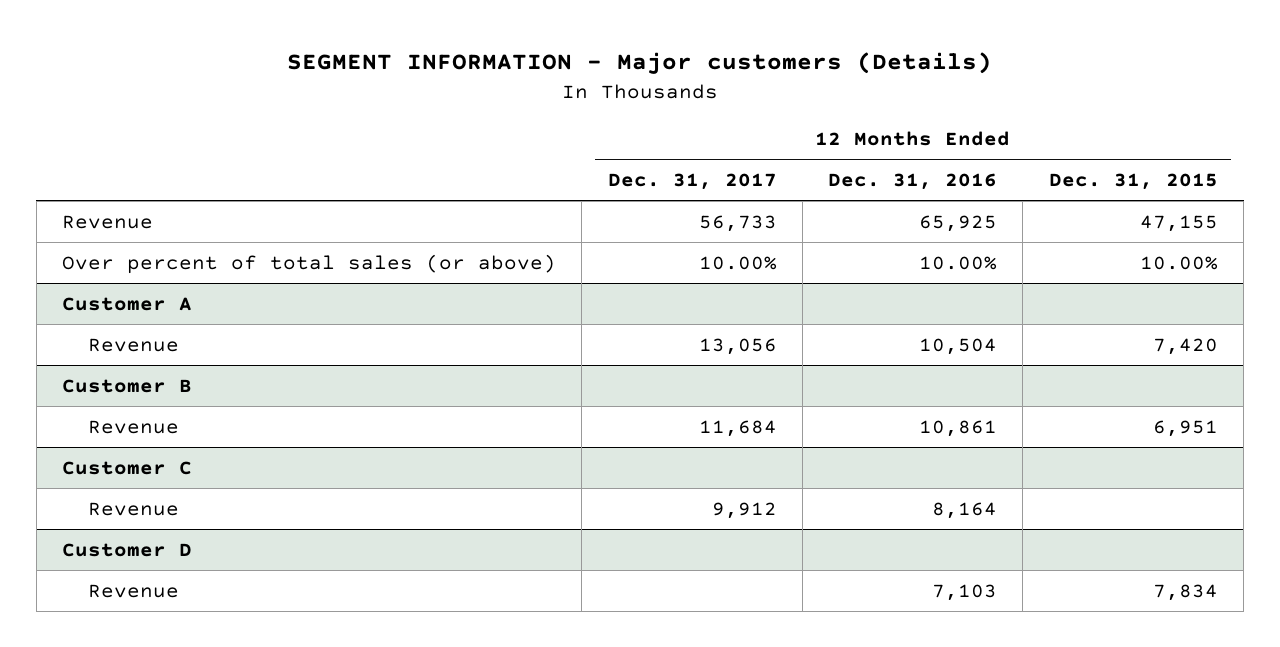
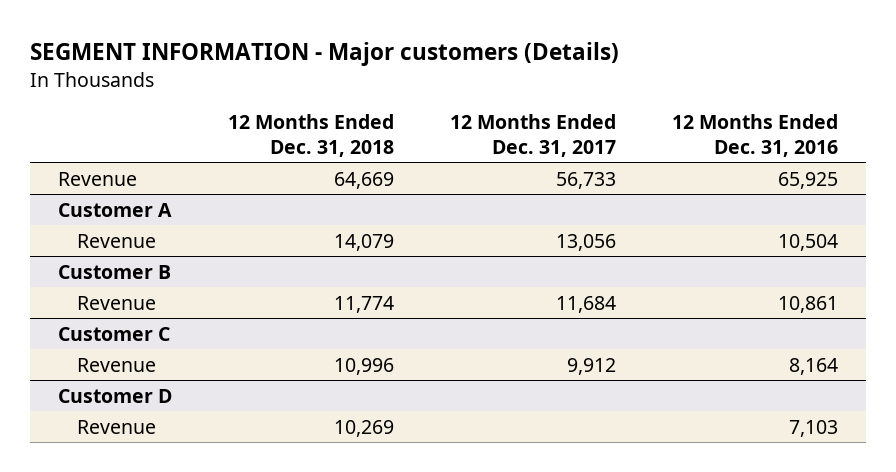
[1048,173,1218,191] Dec. 31, 2015 -> none
none -> [227,114,394,157] 12 Months Ended Dec. 31, 2018
[62,253,557,274] Over percent of total sales (or above) -> none

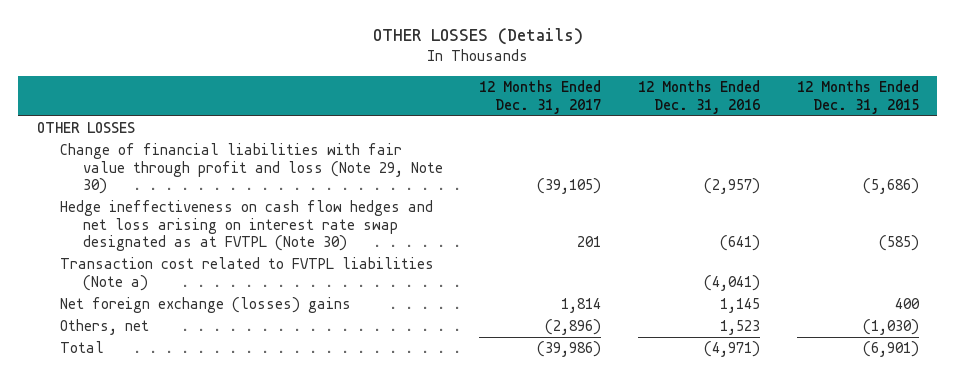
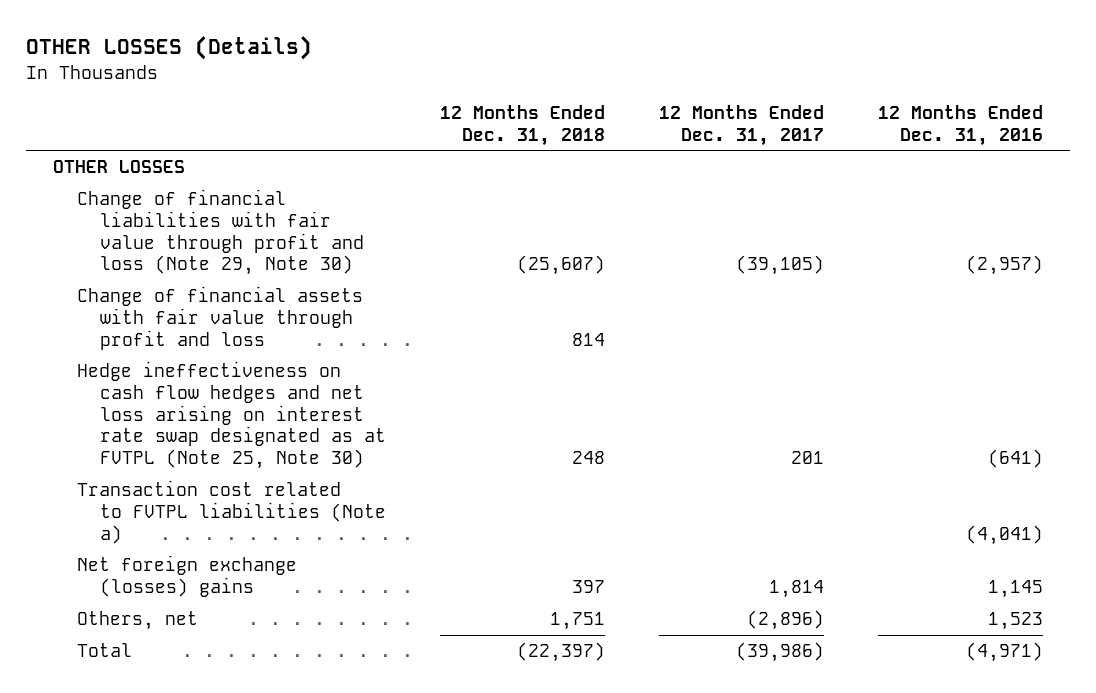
[796,80,919,114] 12 Months Ended Dec. 31, 2015 -> none
none -> [440,105,606,146] 12 Months Ended Dec. 31, 2018
none -> [76,286,363,350] Change of financial assets with fair value through profit and loss
[59,200,433,252] Hedge ineffectiveness on cash flow hedges and net loss arising on interest rate swap designated as at FVTPL (Note 30) -> [76,361,387,469] Hedge ineffectiveness on cash flow hedges and net loss arising on interest rate swap designated as at FVTPL (Note 25, Note 30)

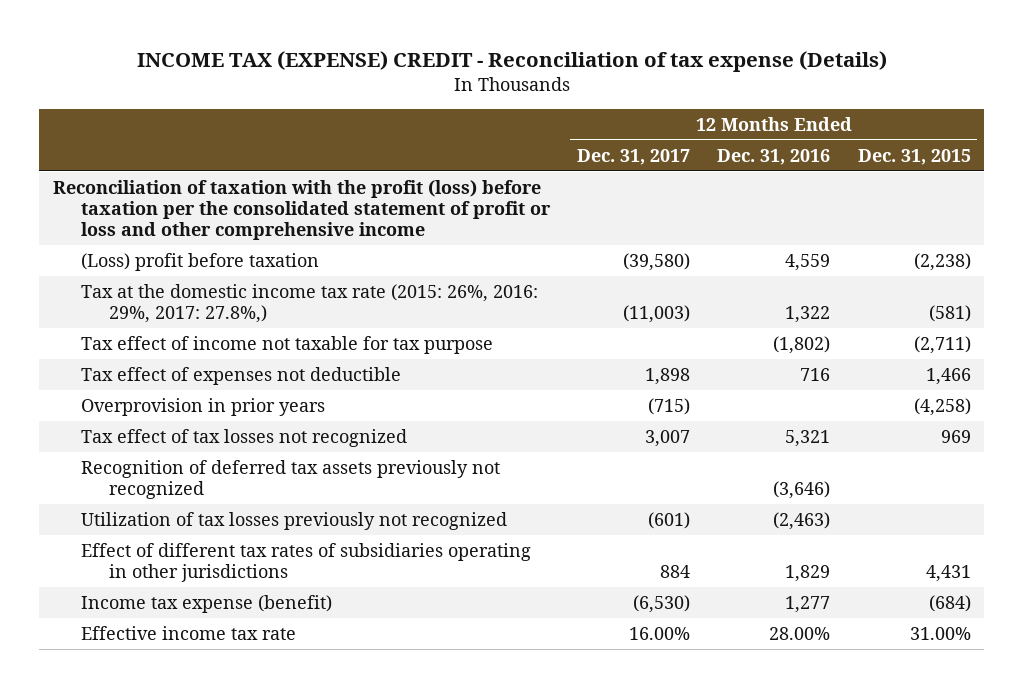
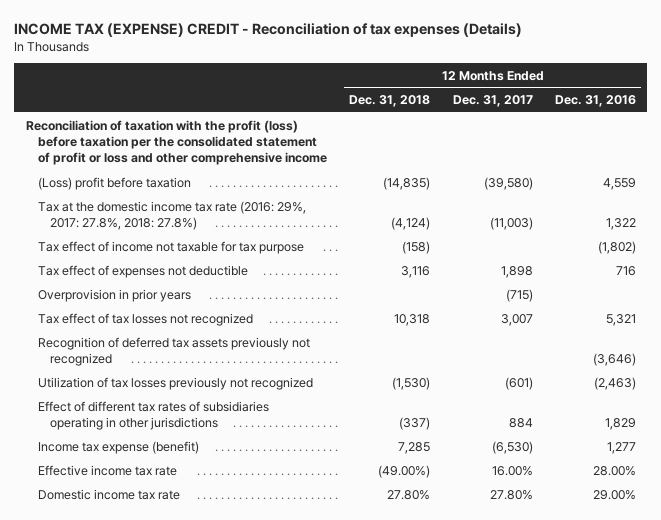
[136,51,887,73] INCOME TAX (EXPENSE) CREDIT - Reconciliation of tax expense (Details) -> [14,22,523,37] INCOME TAX (EXPENSE) CREDIT - Reconciliation of tax expenses (Details)
[857,148,971,165] Dec. 31, 2015 -> none
none -> [349,95,431,108] Dec. 31, 2018
[80,283,538,323] Tax at the domestic income tax rate (2015: 26%, 2016: 29%, 2017: 27.8%,) -> [37,200,306,230] Tax at the domestic income tax rate (2016: 29%, 2017: 27.8%, 2018: 27.8%)
none -> [37,488,180,500] Domestic income tax rate

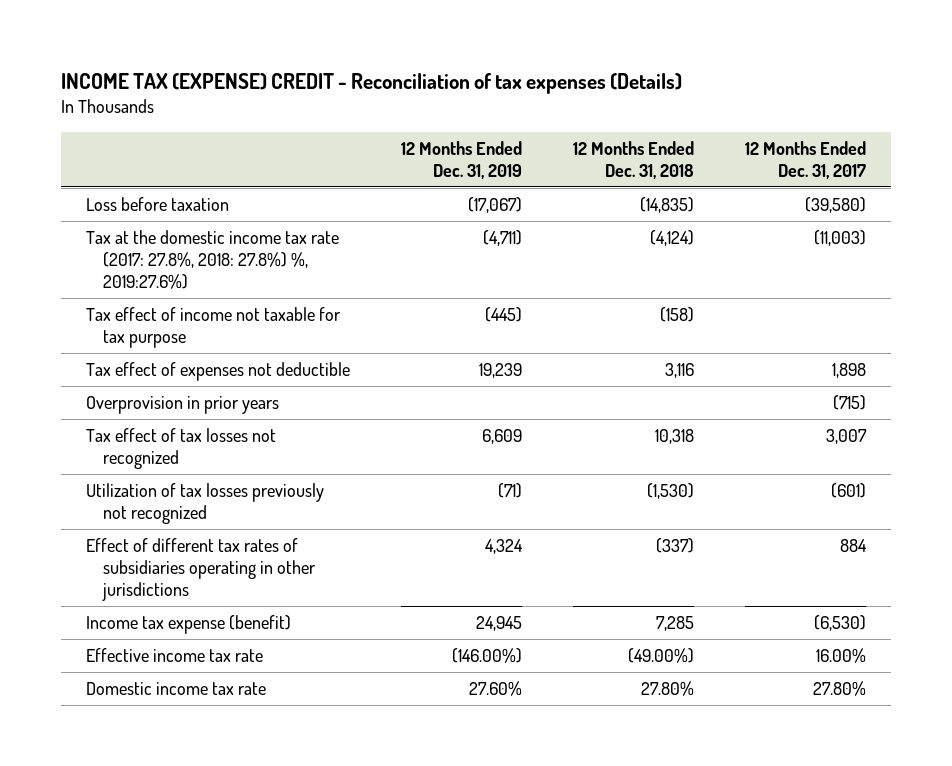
[554,95,636,108] Dec. 31, 2016 -> none
none -> [400,140,522,179] 12 Months Ended Dec. 31, 2019
[25,119,327,166] Reconciliation of taxation with the profit (loss) before taxation per the consolidated statement of profit or loss and other comprehensive income -> none
[37,176,191,190] (Loss) profit before taxation -> [85,197,229,212] Loss before taxation
[37,200,306,230] Tax at the domestic income tax rate (2016: 29%, 2017: 27.8%, 2018: 27.8%) -> [85,230,339,290] Tax at the domestic income tax rate (2017: 27.8%, 2018: 27.8%) %, 2019:27.6%)
[37,336,310,366] Recognition of deferred tax assets previously not recognized -> none

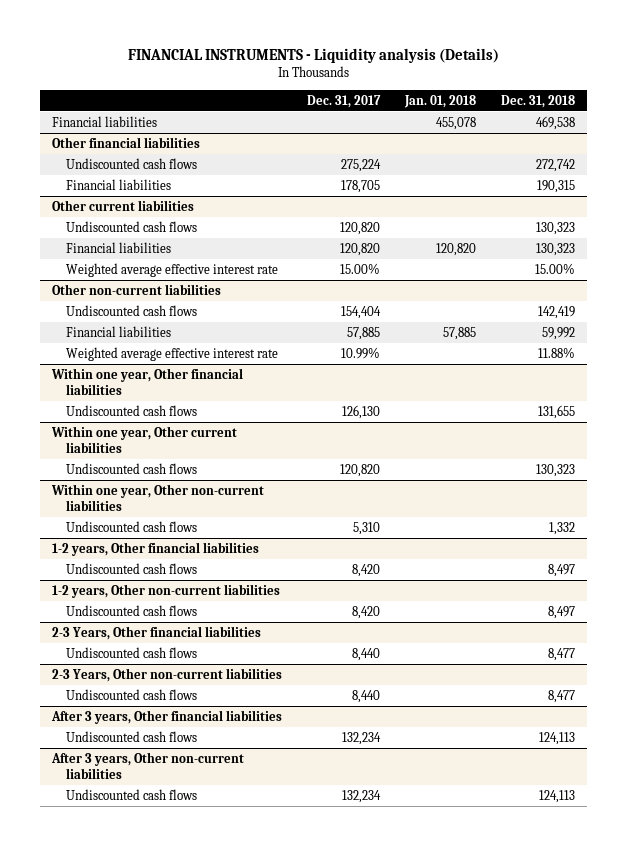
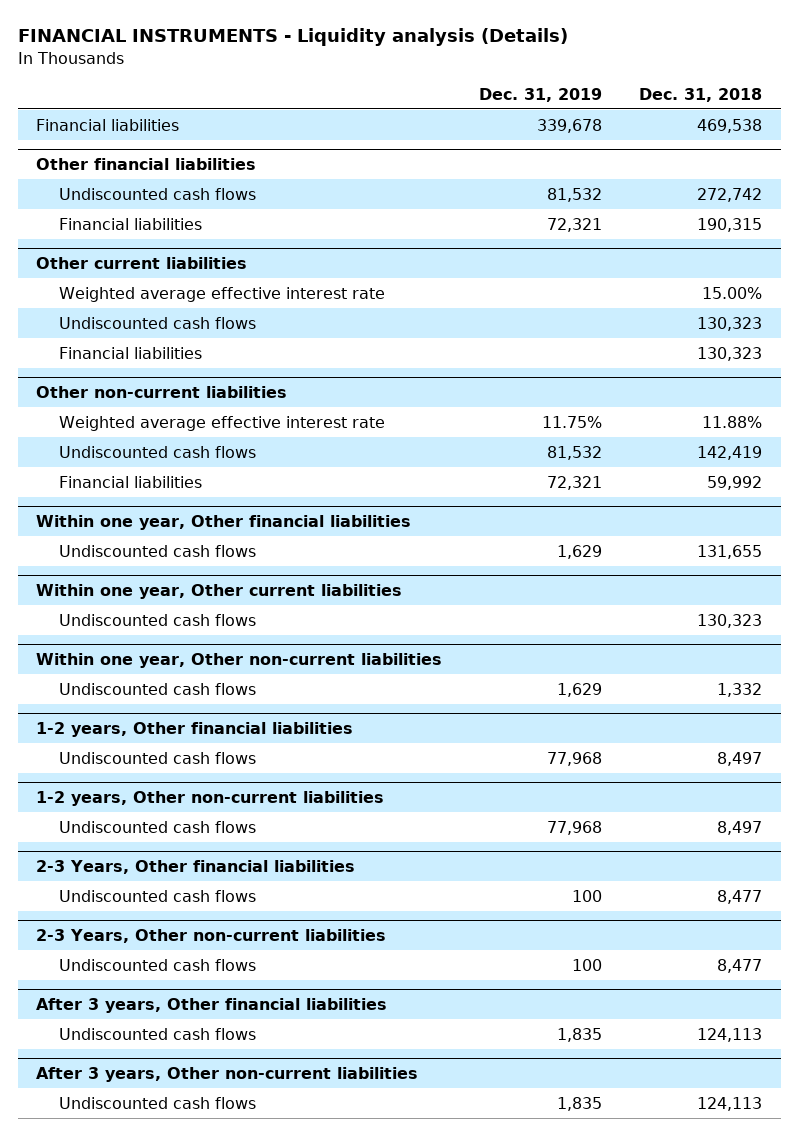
[307,94,382,108] Dec. 31, 2017 -> none
[403,94,476,108] Jan. 01, 2018 -> none
none -> [479,87,603,102] Dec. 31, 2019
[65,262,278,277] Weighted average effective interest rate -> [58,286,385,302] Weighted average effective interest rate
[65,346,278,361] Weighted average effective interest rate -> [58,415,385,431] Weighted average effective interest rate

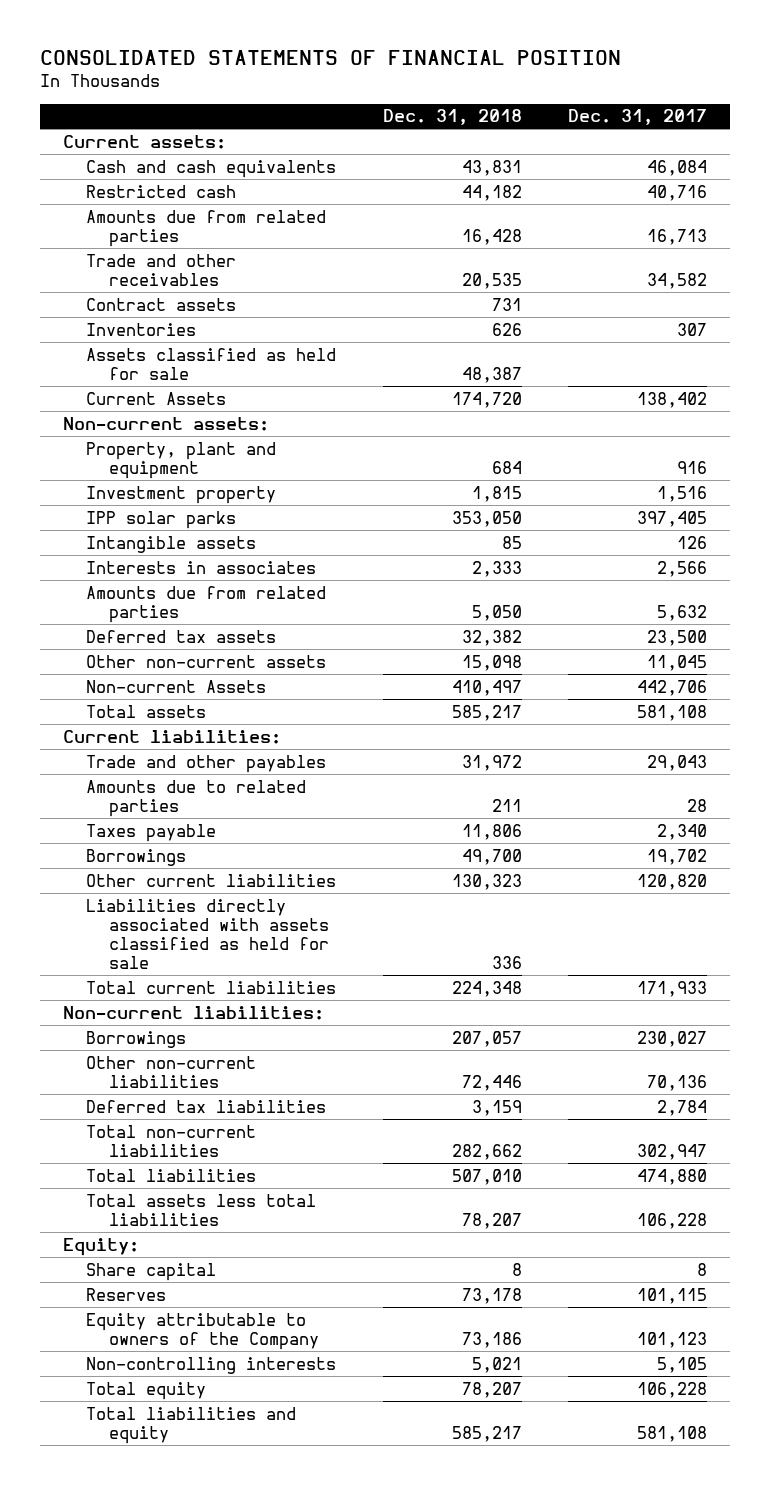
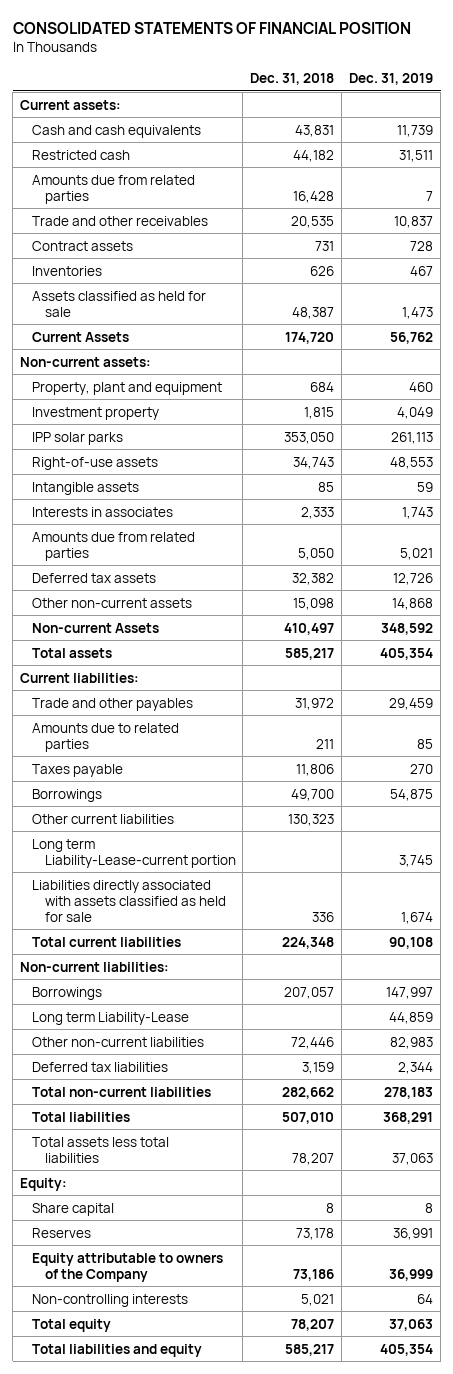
[568,109,708,126] Dec. 31, 2017 -> none
none -> [349,73,434,86] Dec. 31, 2019
none -> [32,456,159,470] Right-of-use assets
none -> [32,838,236,868] Long term Liability-Lease-current portion
none -> [32,1011,190,1025] Long term Liability-Lease

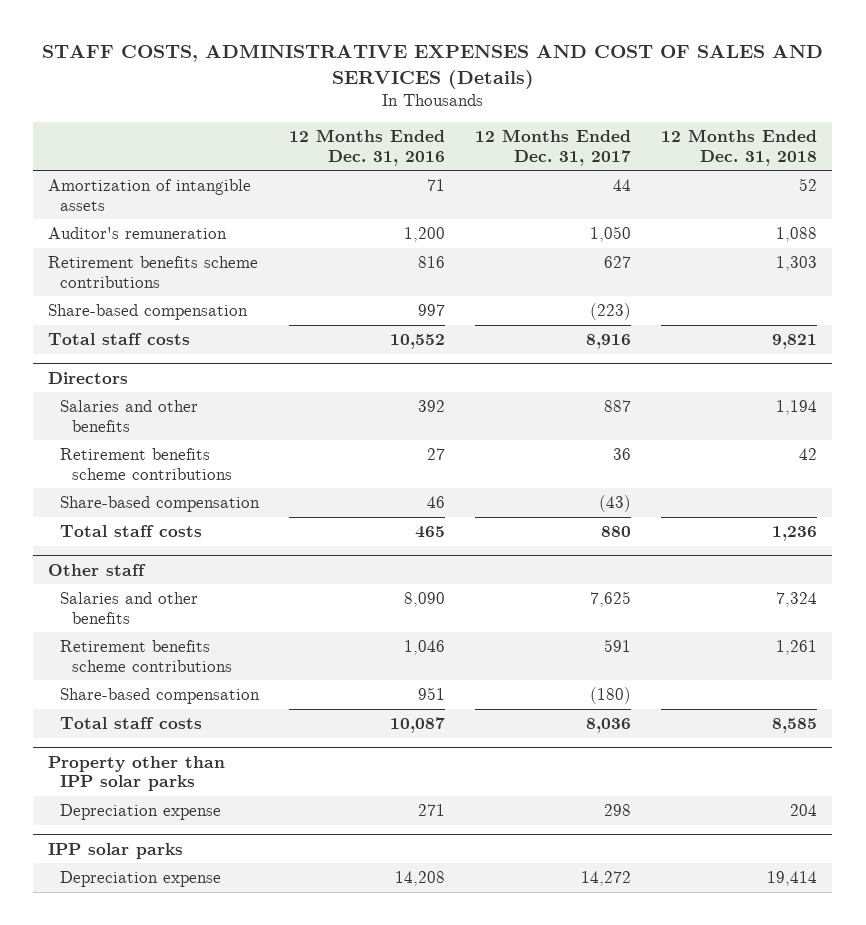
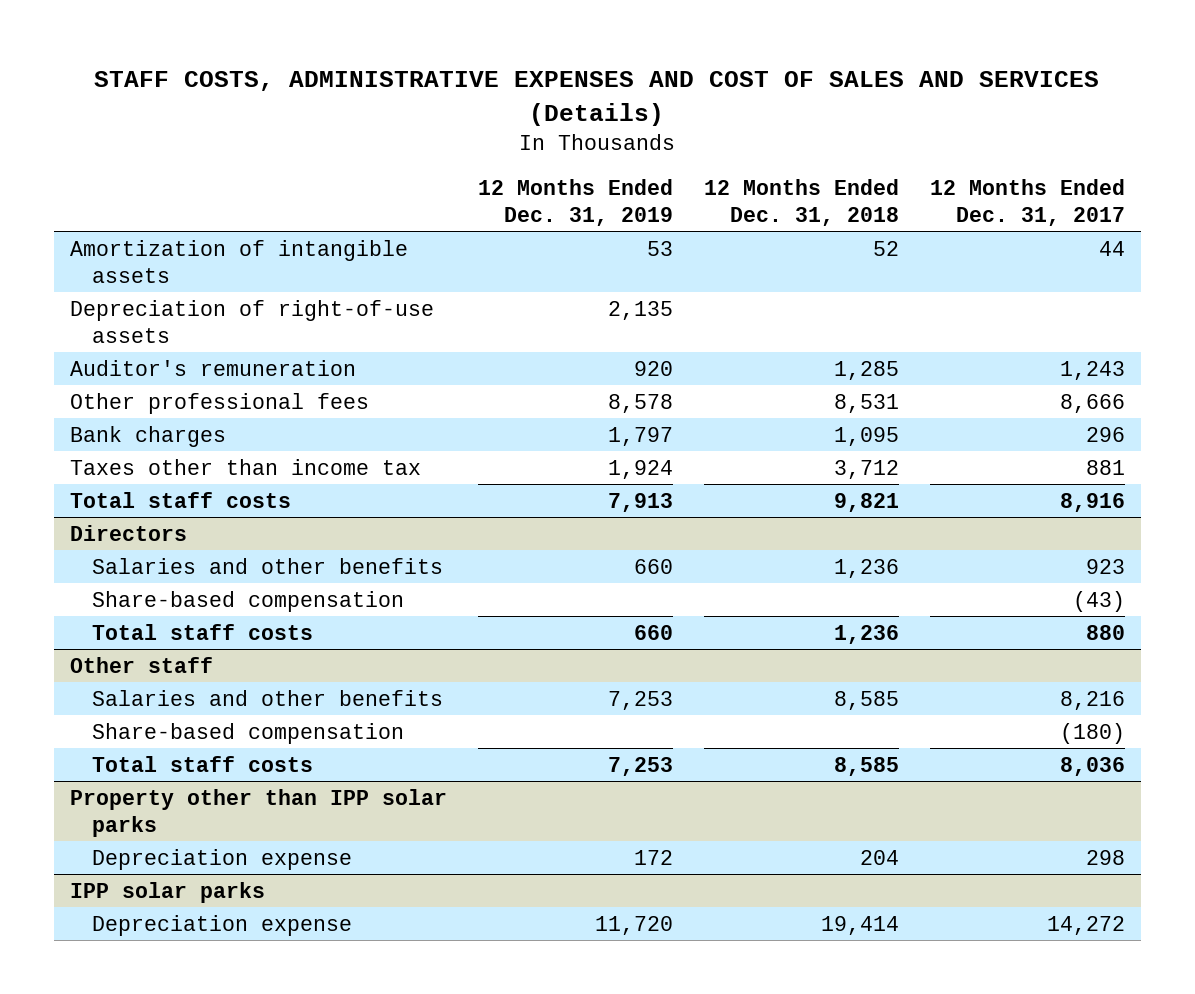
[289,129,446,166] 12 Months Ended Dec. 31, 2016 -> none
none -> [477,178,673,226] 12 Months Ended Dec. 31, 2019
[48,255,259,288] Retirement benefits scheme contributions -> none
[48,303,249,320] Share-based compensation -> none
none -> [69,299,434,343] Depreciation of right-of-use assets
[590,225,632,242] 1,050 -> [1060,360,1126,380] 1,243
[776,226,818,242] 1,088 -> [834,360,900,380] 1,285
none -> [69,392,369,414] Other professional fees
none -> [69,425,226,447] Bank charges
none -> [69,458,421,475] Taxes other than income tax
[59,447,232,480] Retirement benefits scheme contributions -> none
[604,399,632,412] 887 -> [1086,558,1126,574] 923
[776,399,818,415] 1,194 -> [834,558,900,578] 1,236
[59,639,232,672] Retirement benefits scheme contributions -> none
[590,590,632,607] 7,625 -> [1060,690,1126,710] 8,216
[776,591,818,607] 7,324 -> [834,690,900,710] 8,585

